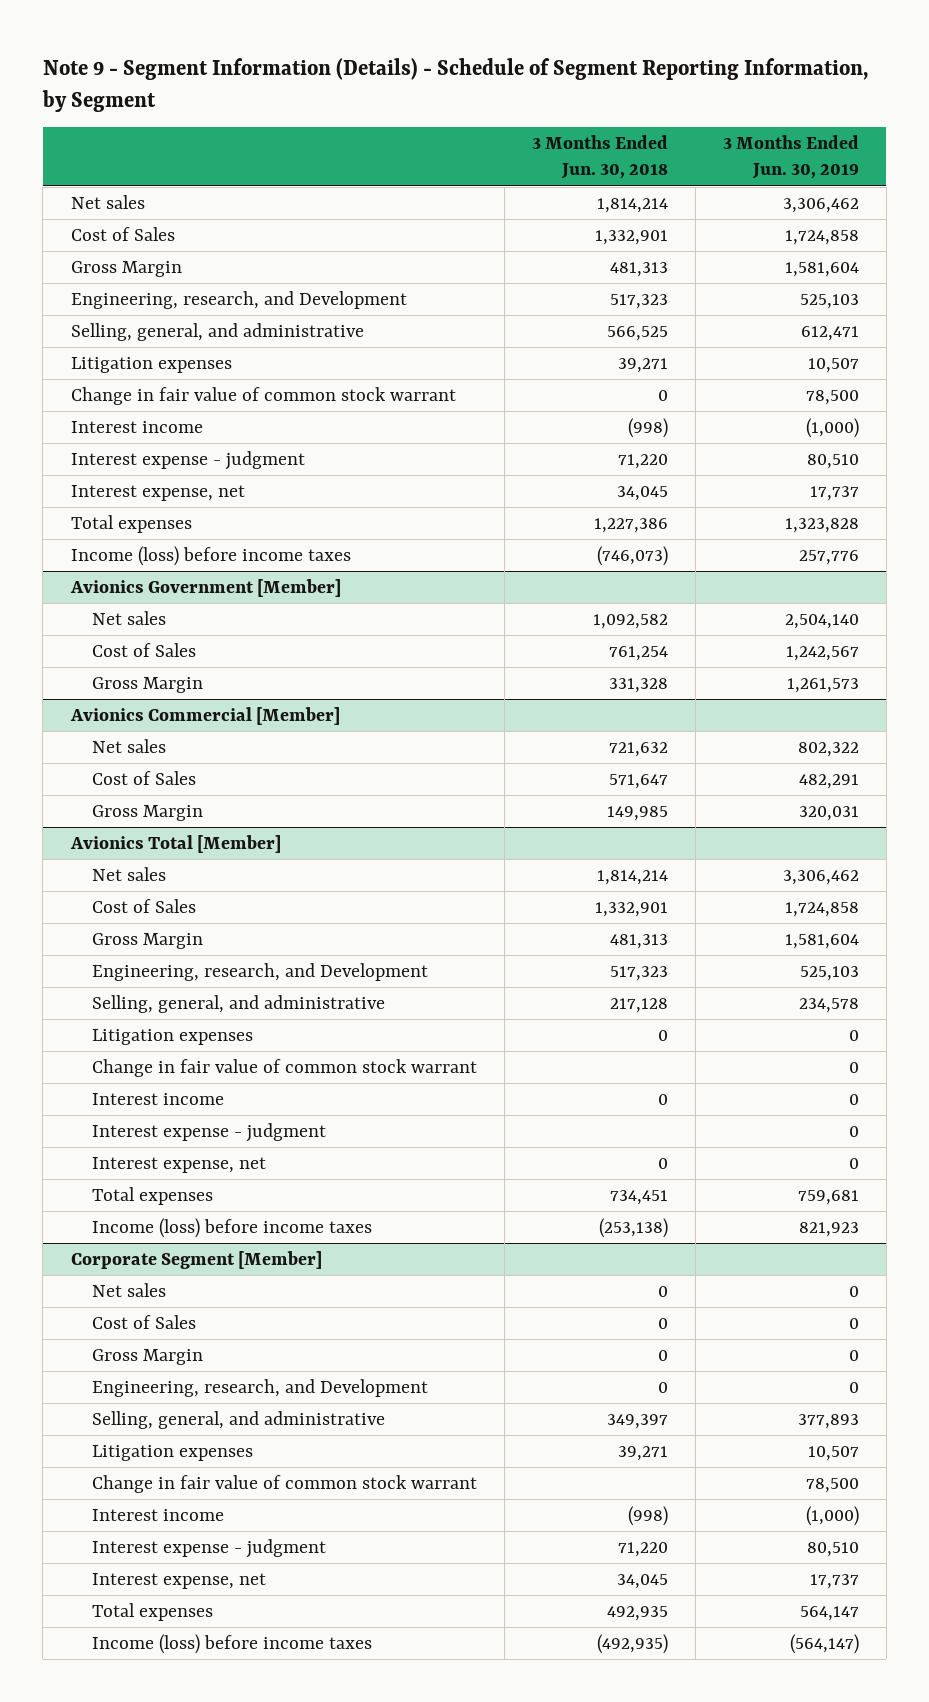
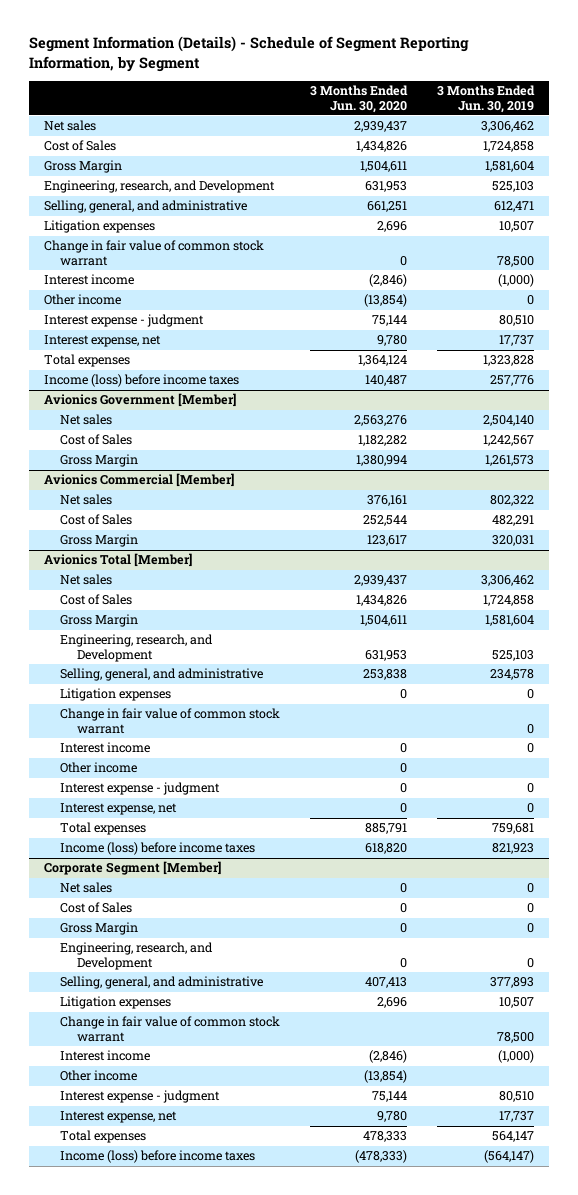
[41,57,868,112] Note 9 - Segment Information (Details) - Schedule of Segment Reporting Information, by Segment -> [28,36,469,73] Segment Information (Details) - Schedule of Segment Reporting Information, by Segment
[531,135,668,180] 3 Months Ended Jun. 30, 2018 -> none
none -> [310,84,409,113] 3 Months Ended Jun. 30, 2020
none -> [43,294,121,306] Other income
none -> [60,762,138,774] Other income
none -> [60,1070,138,1082] Other income

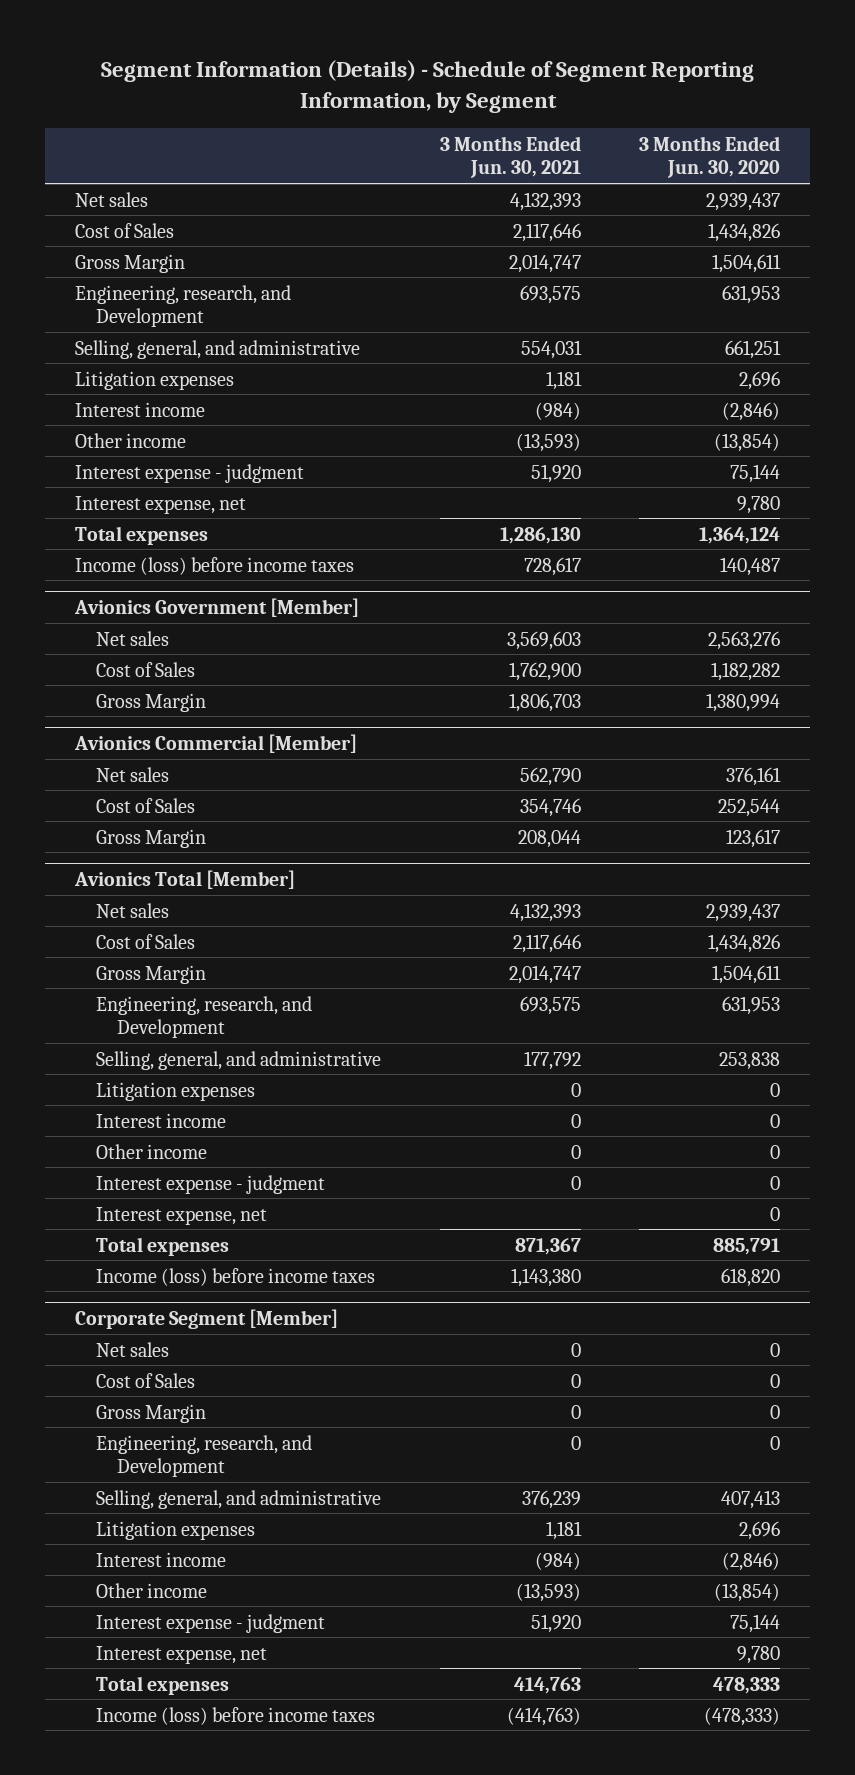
[437,84,536,113] 3 Months Ended Jun. 30, 2019 -> none
none -> [439,135,581,179] 3 Months Ended Jun. 30, 2021
[43,240,264,267] Change in fair value of common stock warrant -> none
[60,708,281,735] Change in fair value of common stock warrant -> none
[60,1016,281,1043] Change in fair value of common stock warrant -> none

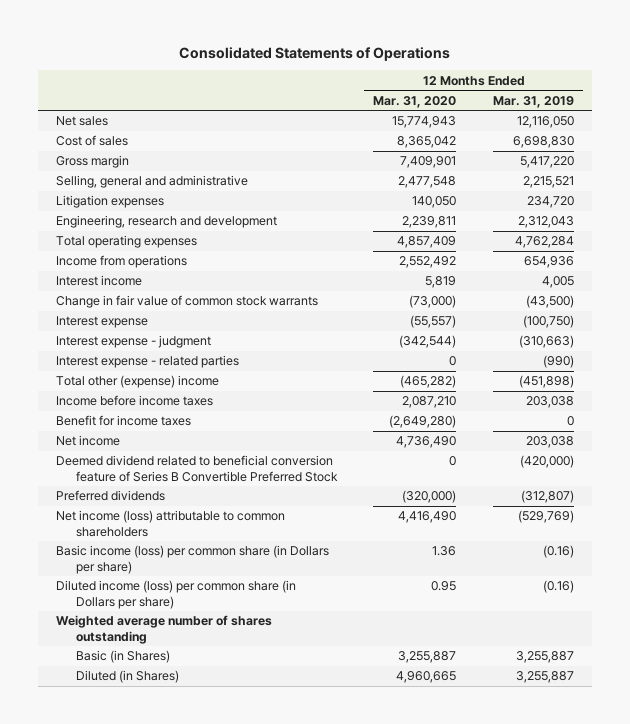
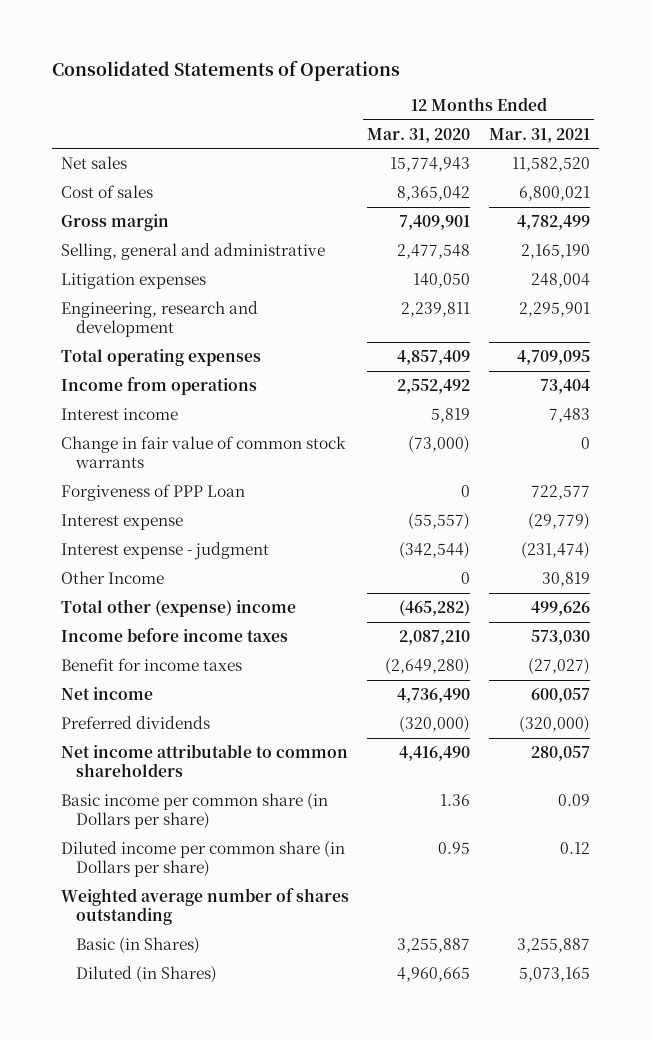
[492,95,574,108] Mar. 31, 2019 -> none
none -> [488,127,590,143] Mar. 31, 2021
none -> [61,483,246,501] Forgiveness of PPP Loan
[56,355,240,369] Interest expense - related parties -> none
none -> [61,570,165,584] Other Income
[56,455,339,482] Deemed dividend related to beneficial conversion feature of Series B Convertible Preferred Stock -> none
[56,510,286,537] Net income (loss) attributable to common shareholders -> [61,743,349,778] Net income attributable to common shareholders
[56,545,330,574] Basic income (loss) per common share (in Dollars per share) -> [61,792,329,830] Basic income per common share (in Dollars per share)
[56,580,297,609] Diluted income (loss) per common share (in Dollars per share) -> [61,840,346,878] Diluted income per common share (in Dollars per share)

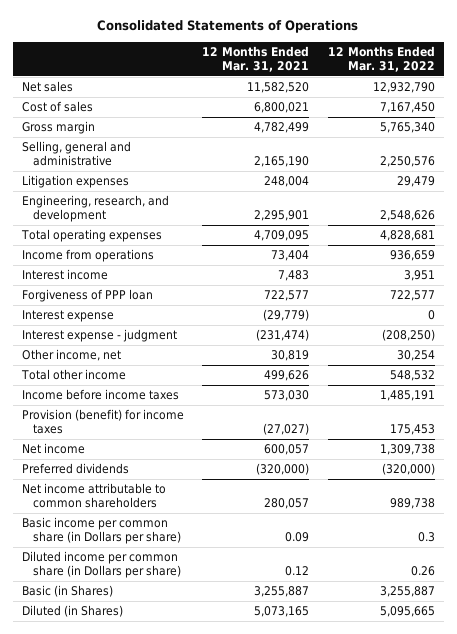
[367,127,471,143] Mar. 31, 2020 -> none
none -> [327,45,435,72] 12 Months Ended Mar. 31, 2022
[61,300,259,338] Engineering, research and development -> [21,195,169,223] Engineering, research, and development
[61,435,347,469] Change in fair value of common stock warrants -> none
[61,483,246,501] Forgiveness of PPP Loan -> [21,289,153,303] Forgiveness of PPP loan
[61,570,165,584] Other Income -> [21,349,121,362] Other income, net
[61,598,297,617] Total other (expense) income -> [20,369,126,381] Total other income
[61,657,243,671] Benefit for income taxes -> [21,409,184,435] Provision (benefit) for income taxes
[61,887,350,926] Weighted average number of shares outstanding -> none

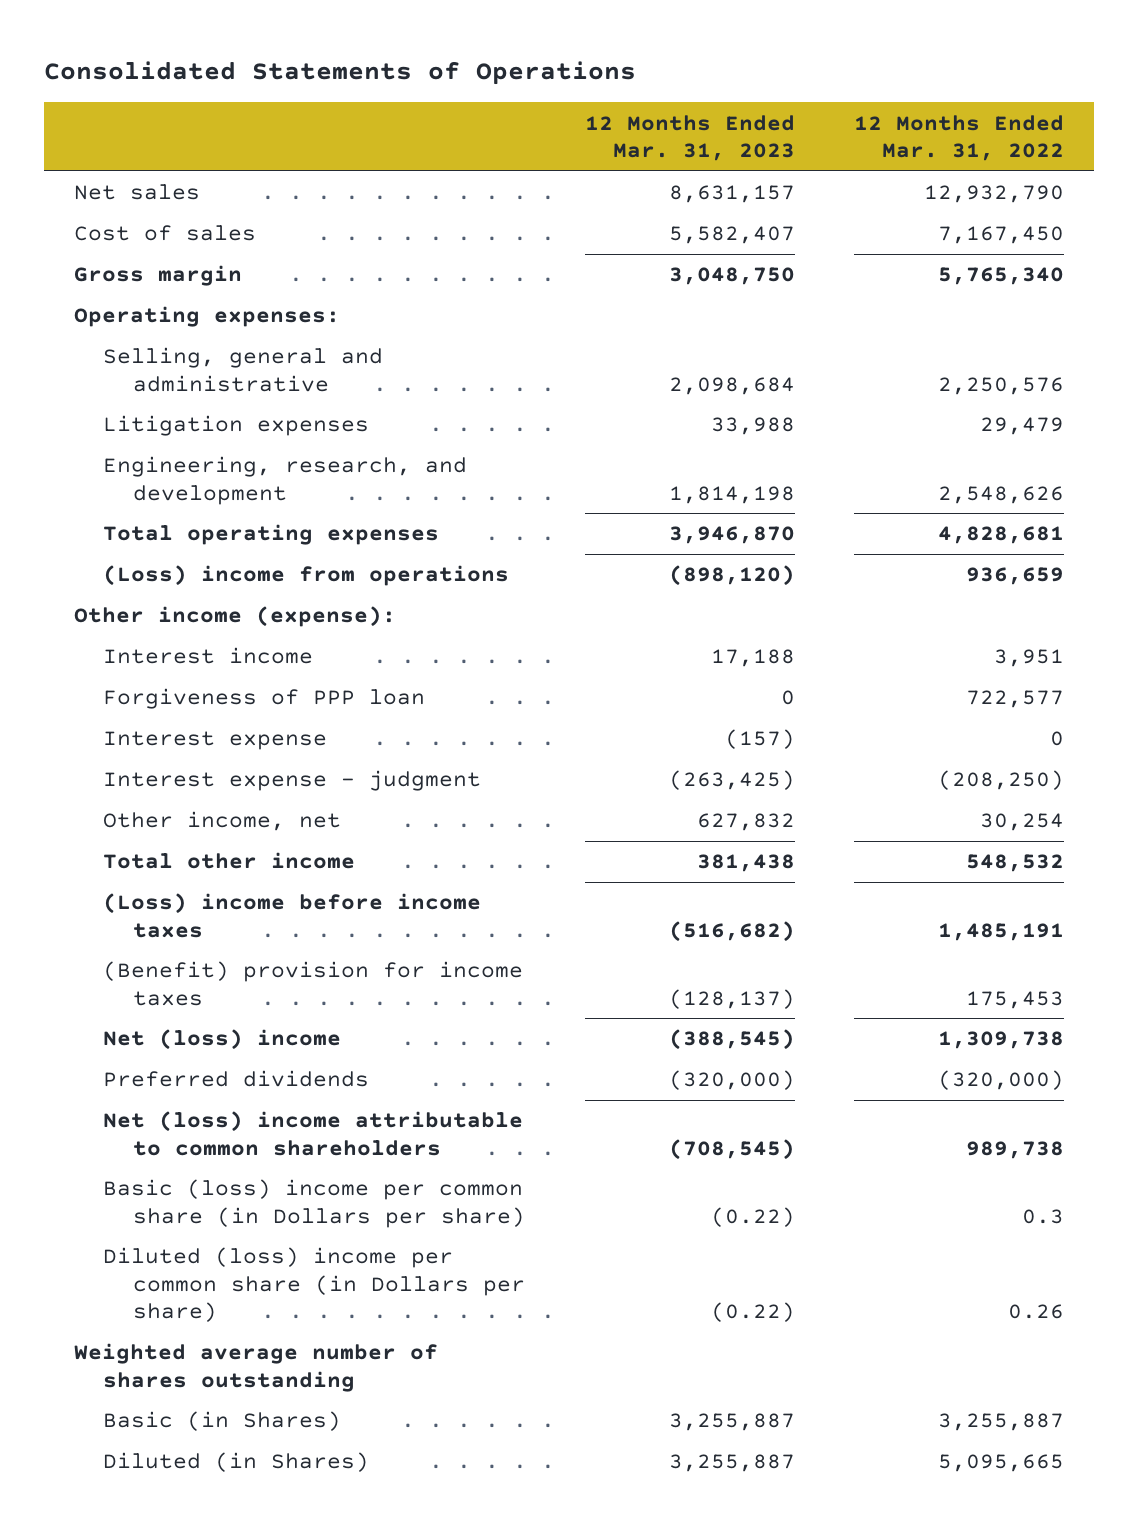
[202,45,310,72] 12 Months Ended Mar. 31, 2021 -> none
none -> [584,114,795,161] 12 Months Ended Mar. 31, 2023
none -> [73,306,340,328] Operating expenses:
[21,249,154,263] Income from operations -> [103,565,510,587] (Loss) income from operations
none -> [73,606,396,628] Other income (expense):
[21,389,179,401] Income before income taxes -> [103,893,482,938] (Loss) income before income taxes
[21,409,184,435] Provision (benefit) for income taxes -> [103,961,524,1006] (Benefit) provision for income taxes
[21,443,85,455] Net income -> [103,1029,342,1051] Net (loss) income
[21,483,166,509] Net income attributable to common shareholders -> [103,1111,524,1156] Net (loss) income attributable to common shareholders
[21,517,182,545] Basic income per common share (in Dollars per share) -> [103,1179,526,1228] Basic (loss) income per common share (in Dollars per share)
[21,551,182,579] Diluted income per common share (in Dollars per share) -> [103,1247,526,1322] Diluted (loss) income per common share (in Dollars per share)
none -> [73,1343,438,1392] Weighted average number of shares outstanding

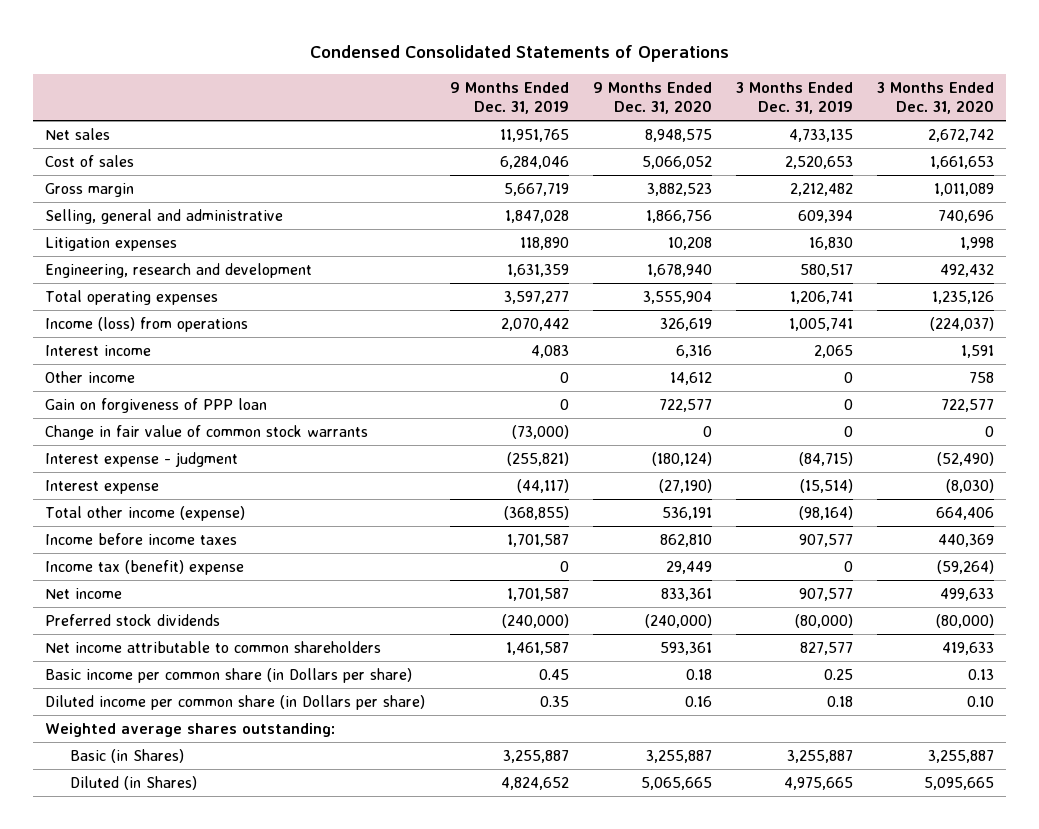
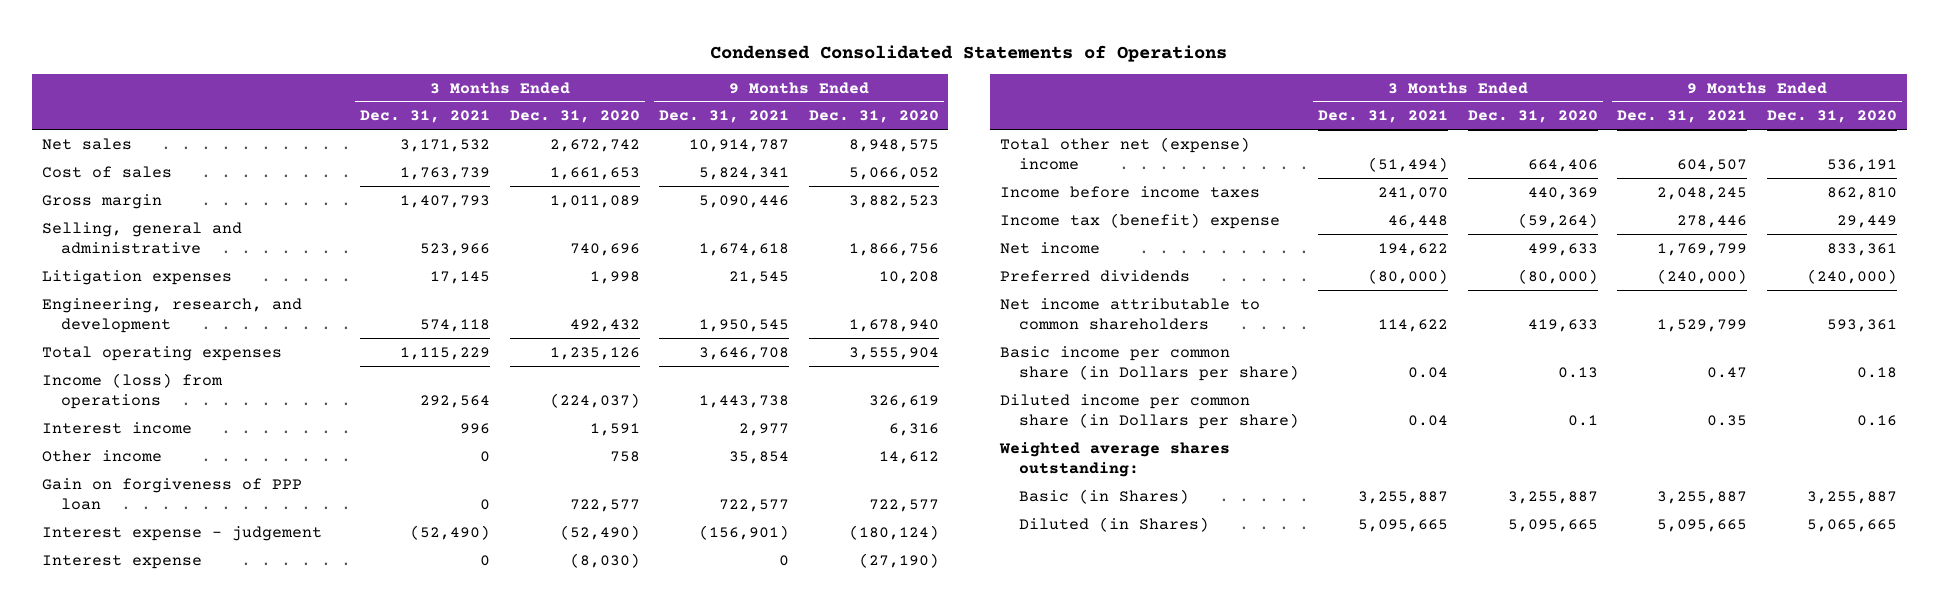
[449,81,569,115] 9 Months Ended Dec. 31, 2019 -> none
[735,81,853,115] 3 Months Ended Dec. 31, 2019 -> none
none -> [360,110,491,124] Dec. 31, 2021
none -> [659,110,790,124] Dec. 31, 2021
[45,263,313,279] Engineering, research and development -> [41,297,302,334] Engineering, research, and development
[45,425,369,441] Change in fair value of common stock warrants -> none
[45,452,239,468] Interest expense - judgment -> [41,525,322,541] Interest expense - judgement
[45,506,246,522] Total other income (expense) -> [999,136,1250,171] Total other net (expense) income
[45,614,221,627] Preferred stock dividends -> [999,269,1190,282] Preferred dividends
[966,696,994,708] 0.10 -> [1567,415,1598,427] 0.1

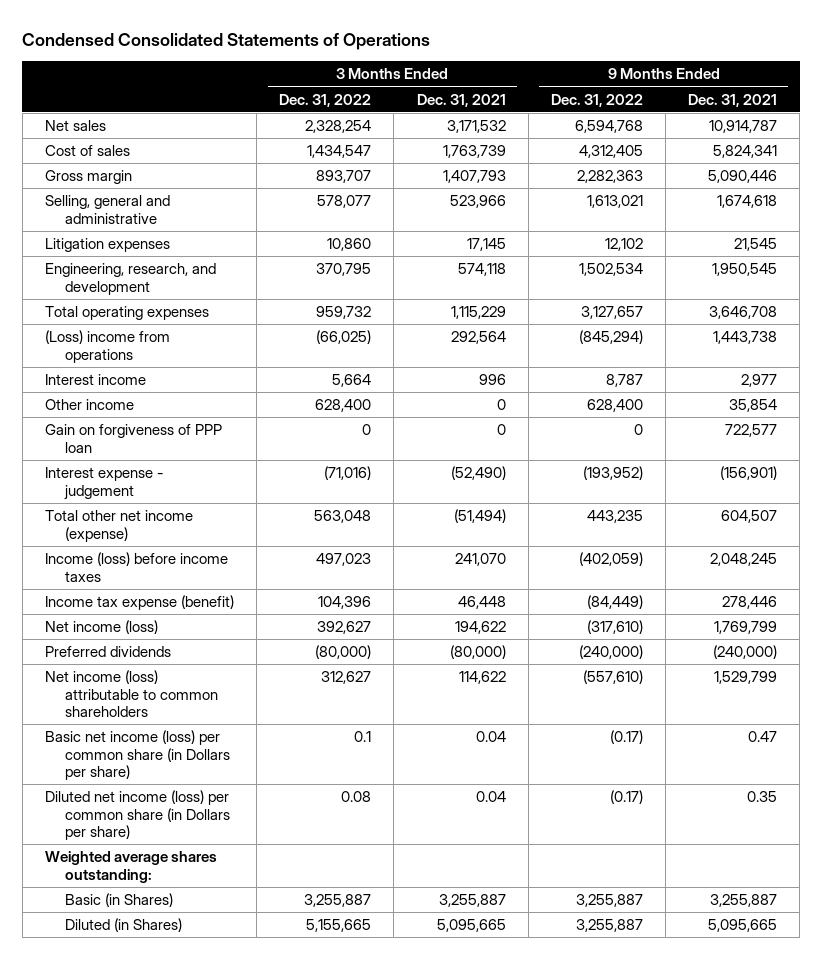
[509,110,640,124] Dec. 31, 2020 -> none
[808,110,939,124] Dec. 31, 2020 -> none
none -> [279,93,372,107] Dec. 31, 2022
none -> [550,93,643,107] Dec. 31, 2022
[41,372,223,410] Income (loss) from operations -> [45,330,171,363] (Loss) income from operations
[41,554,202,569] Interest expense -> none
[999,136,1250,171] Total other net (expense) income -> [45,510,194,542] Total other net income (expense)
[999,185,1260,198] Income before income taxes -> [45,552,229,582] Income (loss) before income taxes
[999,212,1280,229] Income tax (benefit) expense -> [45,595,235,611] Income tax expense (benefit)
[999,241,1100,254] Net income -> [45,620,159,635] Net income (loss)
[999,297,1260,331] Net income attributable to common shareholders -> [45,670,218,718] Net income (loss) attributable to common shareholders
[999,345,1299,382] Basic income per common share (in Dollars per share) -> [45,730,230,781] Basic net income (loss) per common share (in Dollars per share)
[999,393,1299,430] Diluted income per common share (in Dollars per share) -> [45,790,230,841] Diluted net income (loss) per common share (in Dollars per share)

